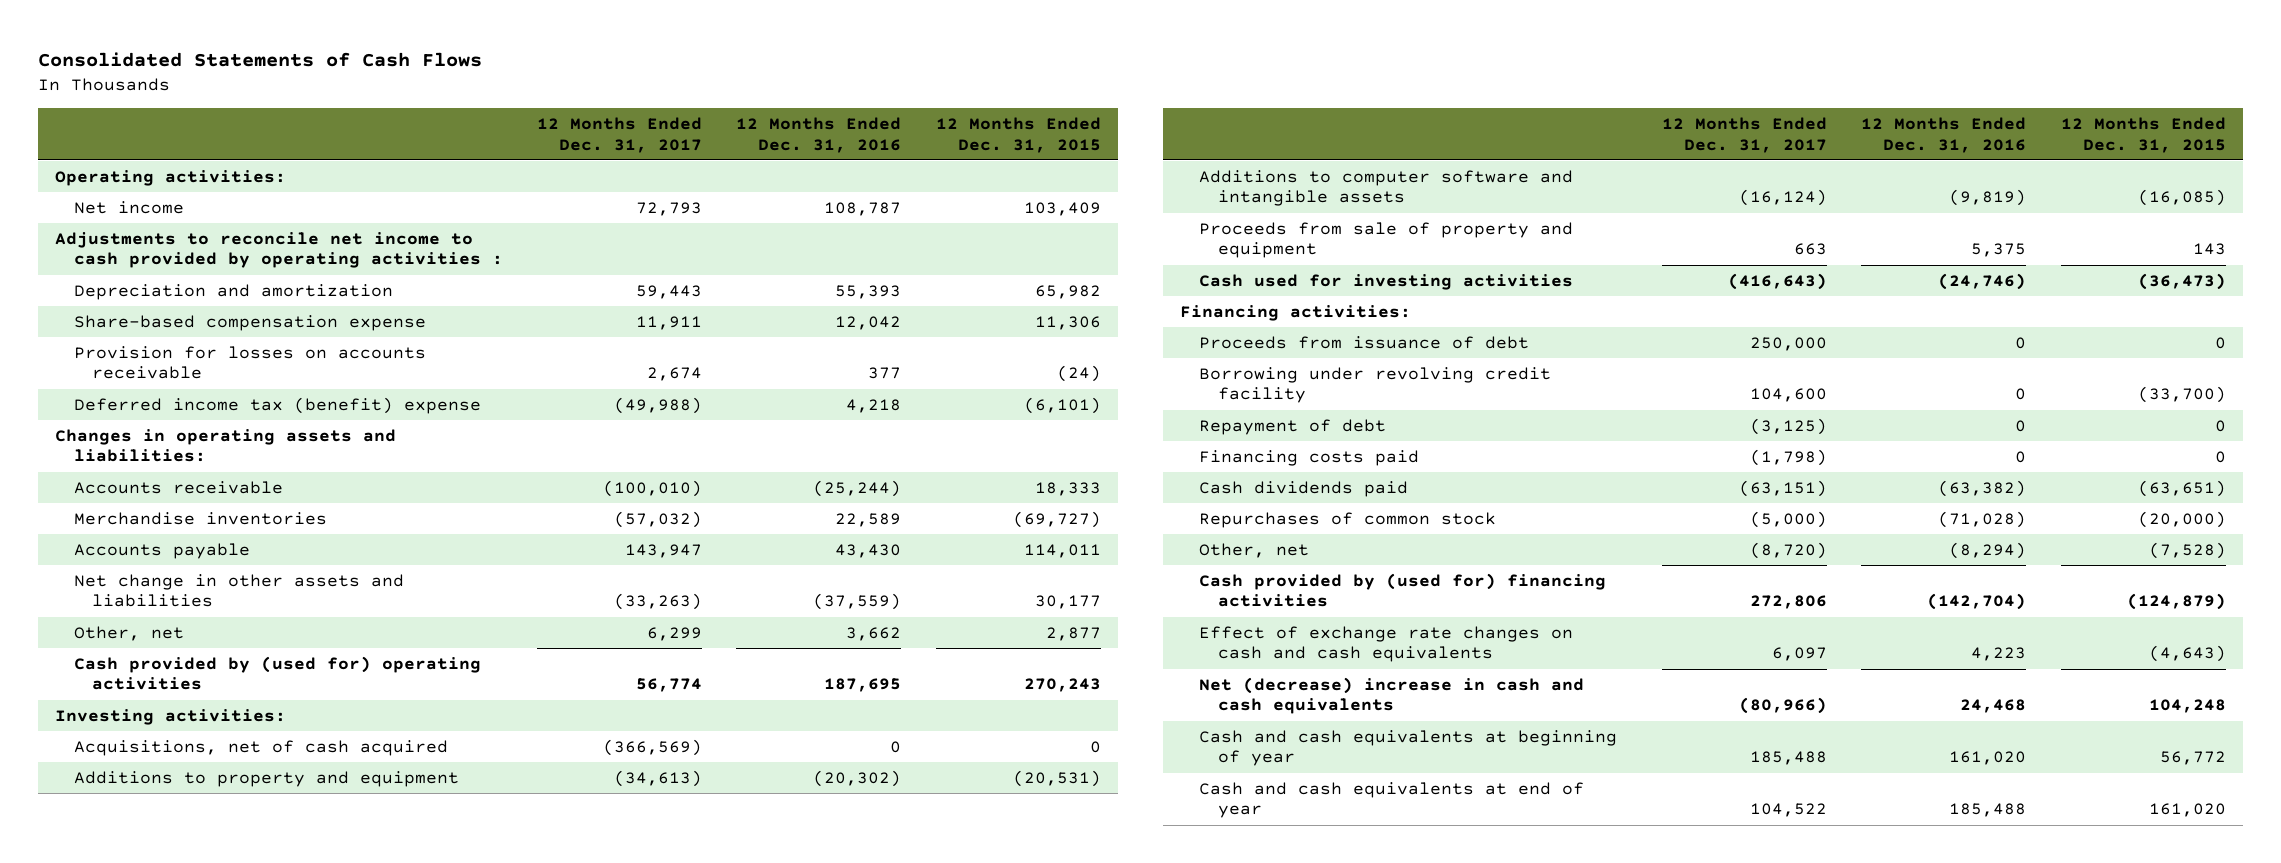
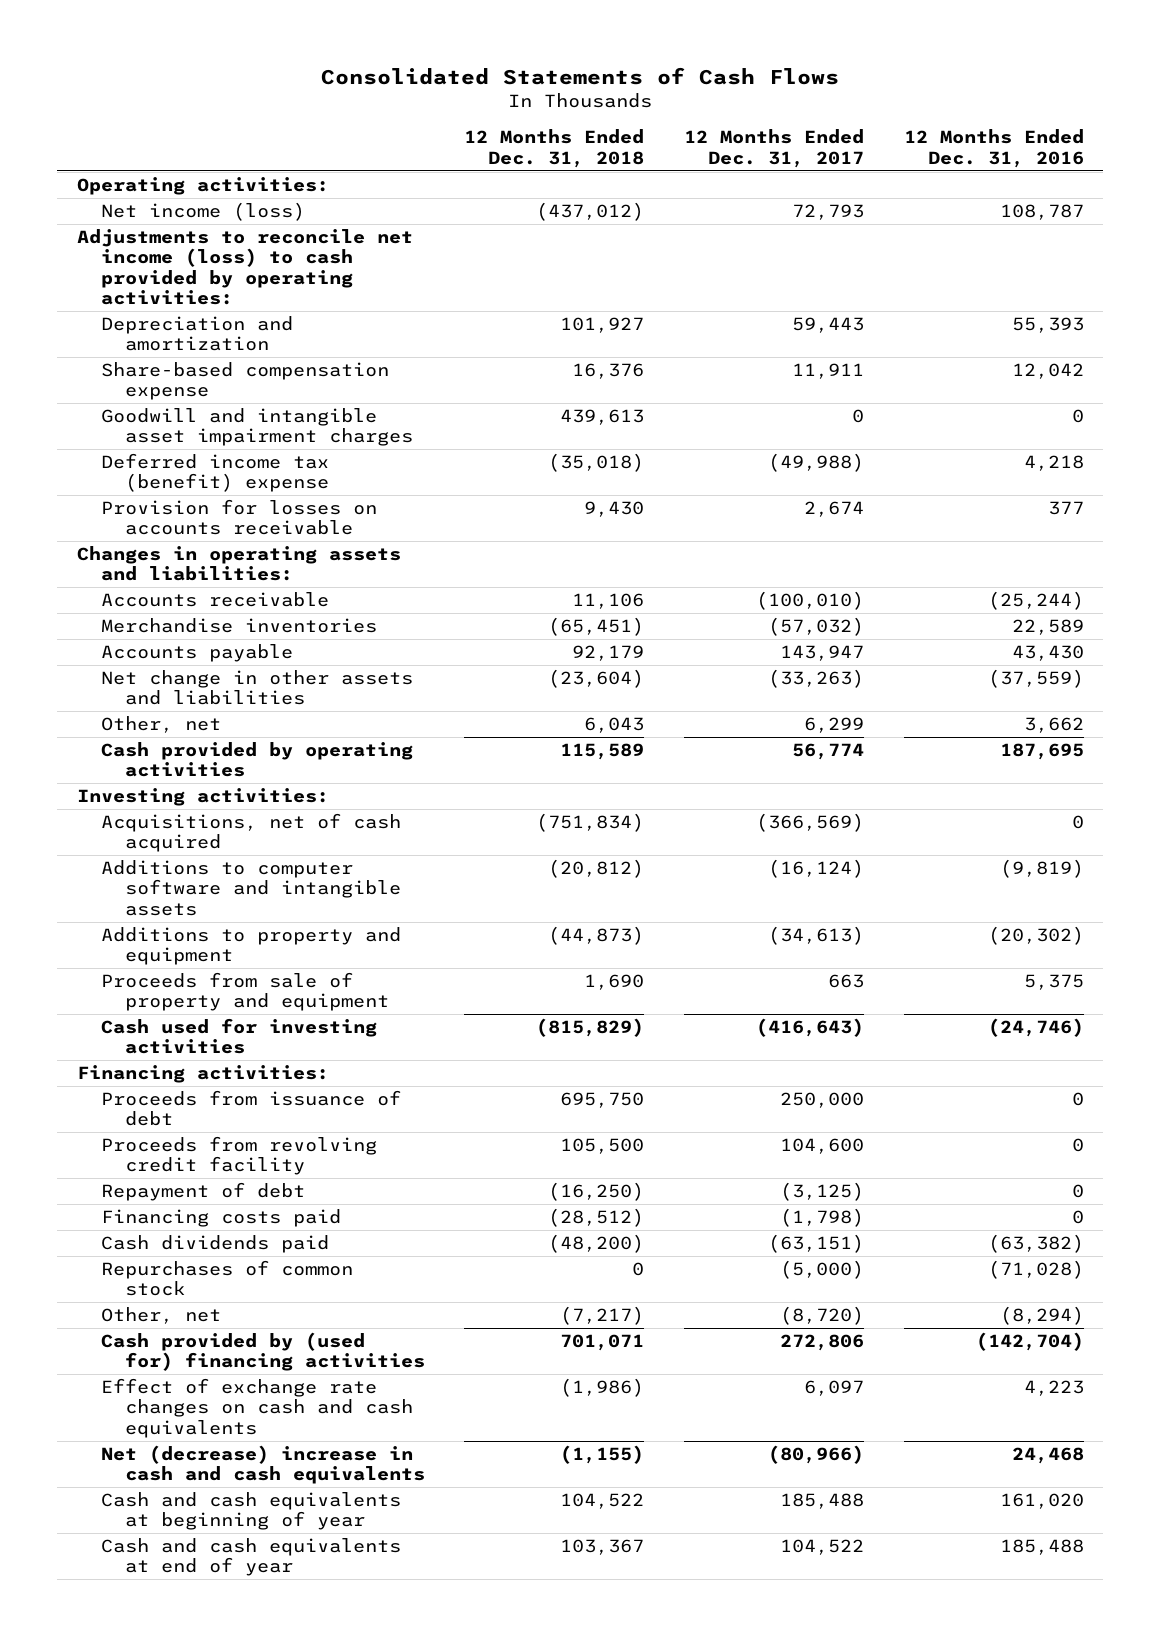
[935,116,1101,153] 12 Months Ended Dec. 31, 2015 -> none
none -> [464,129,645,168] 12 Months Ended Dec. 31, 2018
[73,200,184,214] Net income -> [100,202,305,222] Net income (loss)
[55,231,503,269] Adjustments to reconcile net income to cash provided by operating activities : -> [76,229,413,306] Adjustments to reconcile net income (loss) to cash provided by operating activities:
none -> [100,408,413,447] Goodwill and intangible asset impairment charges
[73,345,426,380] Provision for losses on accounts receivable -> [100,499,377,536] Provision for losses on accounts receivable
[73,655,481,691] Cash provided by (used for) operating activities -> [100,742,413,778] Cash provided by operating activities
[73,770,459,787] Additions to property and equipment -> [100,927,401,966] Additions to property and equipment
[1198,366,1551,404] Borrowing under revolving credit facility -> [100,1136,377,1176] Proceeds from revolving credit facility

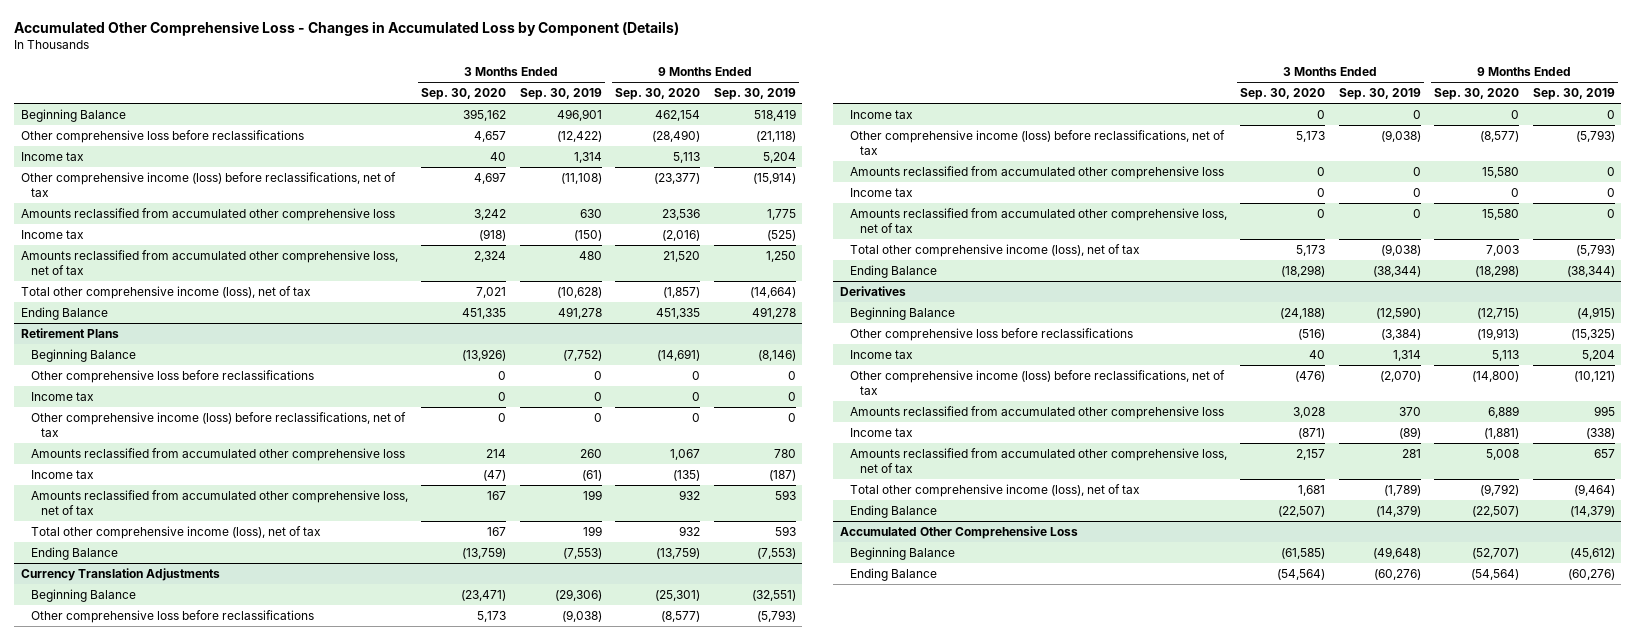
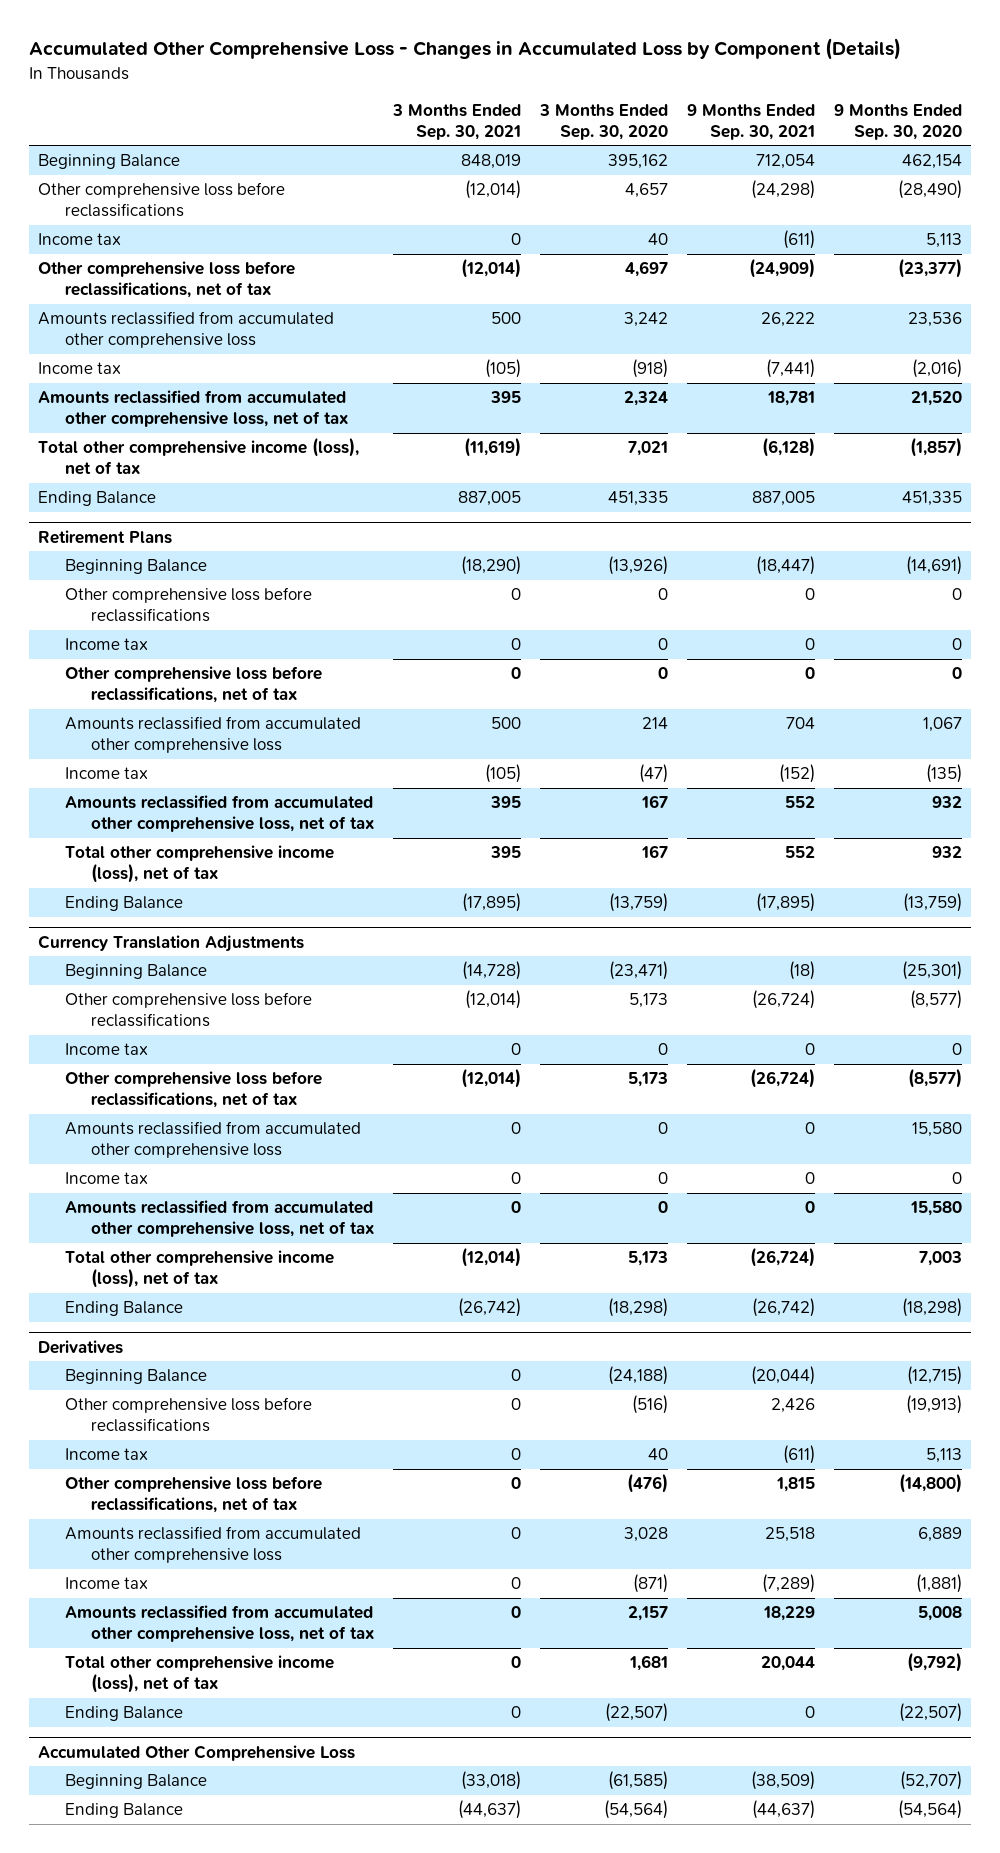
[519,88,602,101] Sep. 30, 2019 -> none
[713,88,796,101] Sep. 30, 2019 -> none
none -> [391,104,521,140] 3 Months Ended Sep. 30, 2021
none -> [686,104,815,140] 9 Months Ended Sep. 30, 2021
[20,171,396,197] Other comprehensive income (loss) before reclassifications, net of tax -> [38,261,296,298] Other comprehensive loss before reclassifications, net of tax
[30,411,406,437] Other comprehensive income (loss) before reclassifications, net of tax -> [64,666,322,703] Other comprehensive loss before reclassifications, net of tax
[849,129,1225,155] Other comprehensive income (loss) before reclassifications, net of tax -> [64,1071,322,1108] Other comprehensive loss before reclassifications, net of tax
[849,369,1225,395] Other comprehensive income (loss) before reclassifications, net of tax -> [64,1476,322,1513] Other comprehensive loss before reclassifications, net of tax

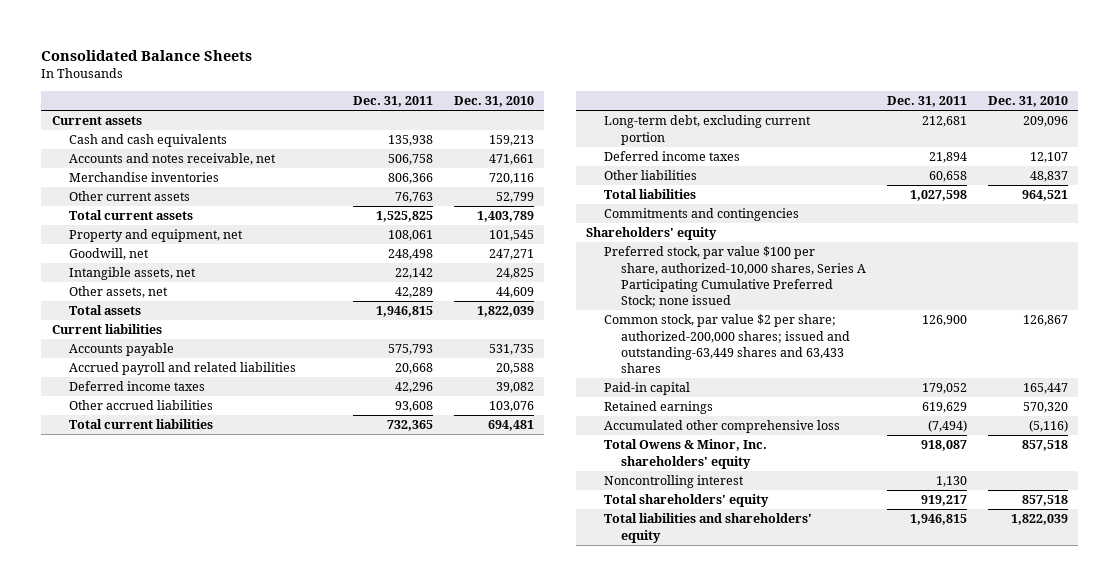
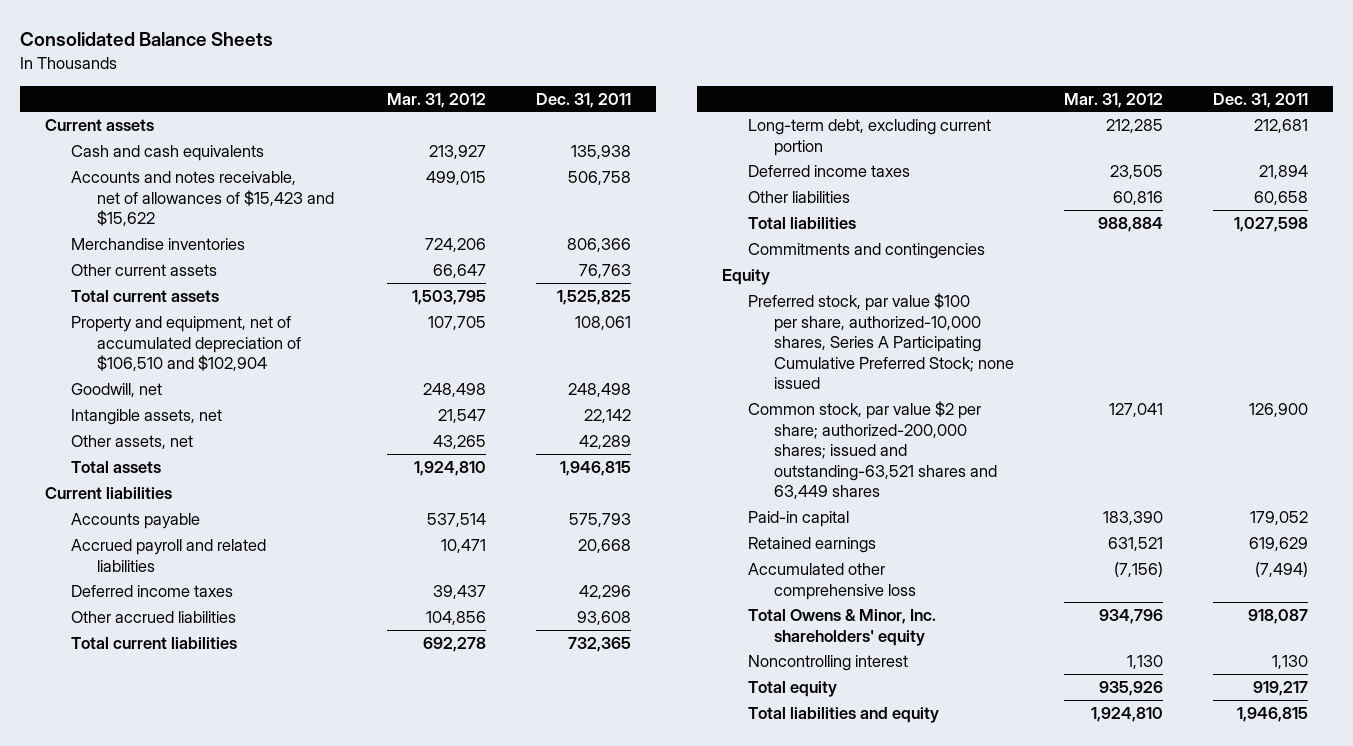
[453,96,534,108] Dec. 31, 2010 -> none
none -> [387,92,487,108] Mar. 31, 2012
[69,153,277,166] Accounts and notes receivable, net -> [71,171,335,227] Accounts and notes receivable, net of allowances of $15,423 and $15,622
[69,229,244,243] Property and equipment, net -> [71,316,302,372] Property and equipment, net of accumulated depreciation of $106,510 and $102,904
[586,227,718,241] Shareholders' equity -> [722,269,771,286] Equity
[603,314,851,374] Common stock, par value $2 per share; authorized-200,000 shares; issued and outstanding-63,449 shares and 63,433 shares -> [748,401,998,500] Common stock, par value $2 per share; authorized-200,000 shares; issued and outstanding-63,521 shares and 63,449 shares
[603,494,769,508] Total shareholders' equity -> [748,681,838,698] Total equity
[603,513,812,543] Total liabilities and shareholders' equity -> [748,707,940,724] Total liabilities and equity

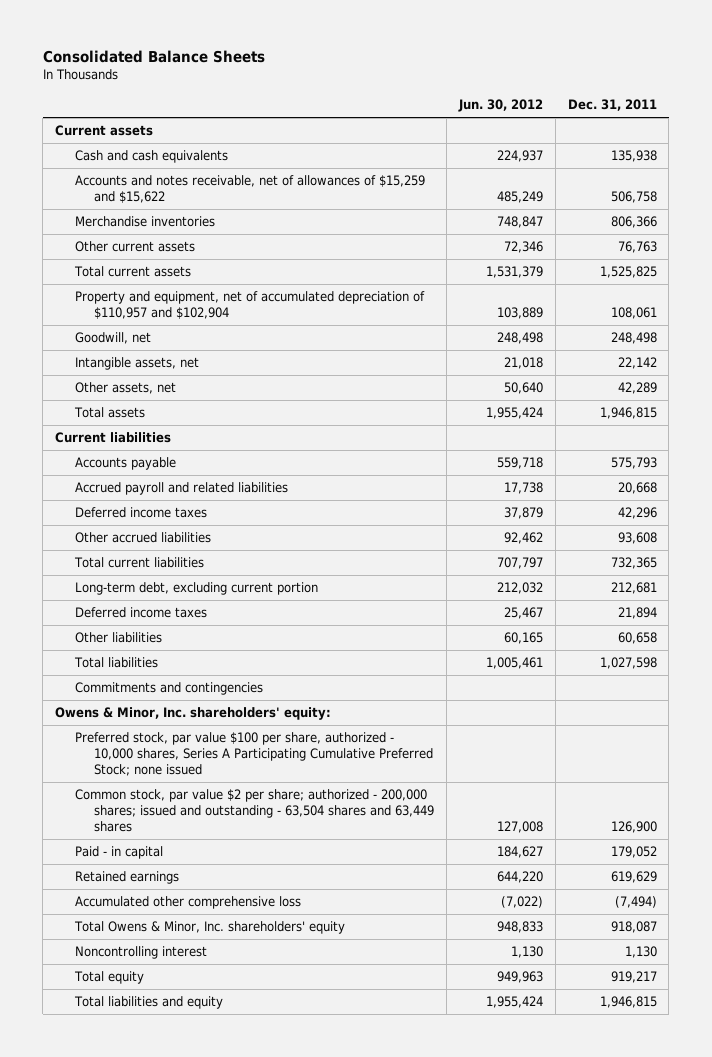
[387,92,487,108] Mar. 31, 2012 -> none
none -> [457,99,543,113] Jun. 30, 2012
[71,171,335,227] Accounts and notes receivable, net of allowances of $15,423 and $15,622 -> [74,175,425,204] Accounts and notes receivable, net of allowances of $15,259 and $15,622
[71,316,302,372] Property and equipment, net of accumulated depreciation of $106,510 and $102,904 -> [74,291,425,320] Property and equipment, net of accumulated depreciation of $110,957 and $102,904
[722,269,771,286] Equity -> [55,707,332,721] Owens & Minor, Inc. shareholders' equity:
[748,293,1015,390] Preferred stock, par value $100 per share, authorized-10,000 shares, Series A Participating Cumulative Preferred Stock; none issued -> [74,732,433,777] Preferred stock, par value $100 per share, authorized - 10,000 shares, Series A Participating Cumulative Preferred Stock; none issued
[748,401,998,500] Common stock, par value $2 per share; authorized-200,000 shares; issued and outstanding-63,521 shares and 63,449 shares -> [74,789,434,833] Common stock, par value $2 per share; authorized - 200,000 shares; issued and outstanding - 63,504 shares and 63,449 shares
[748,511,850,528] Paid-in capital -> [74,846,163,860] Paid - in capital

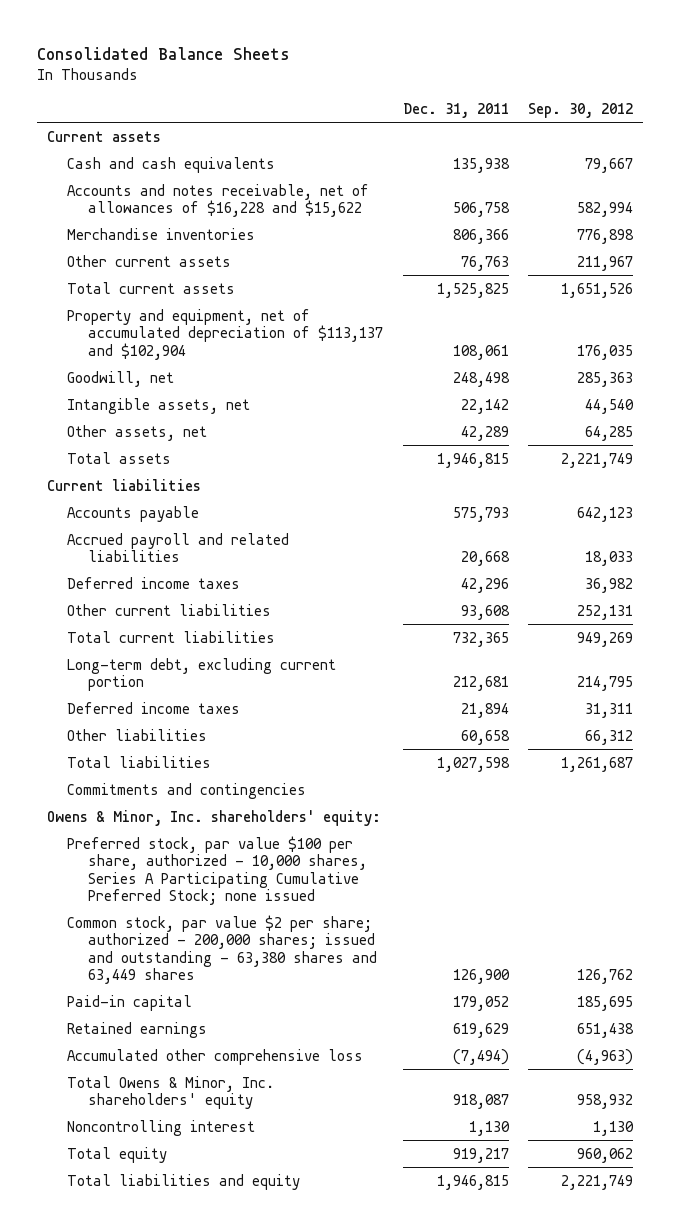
[457,99,543,113] Jun. 30, 2012 -> none
none -> [528,102,634,118] Sep. 30, 2012
[74,175,425,204] Accounts and notes receivable, net of allowances of $15,259 and $15,622 -> [67,183,370,218] Accounts and notes receivable, net of allowances of $16,228 and $15,622
[74,291,425,320] Property and equipment, net of accumulated depreciation of $110,957 and $102,904 -> [67,308,384,360] Property and equipment, net of accumulated depreciation of $113,137 and $102,904
[74,532,211,544] Other accrued liabilities -> [67,603,272,616] Other current liabilities
[74,789,434,833] Common stock, par value $2 per share; authorized - 200,000 shares; issued and outstanding - 63,504 shares and 63,449 shares -> [67,914,378,985] Common stock, par value $2 per share; authorized - 200,000 shares; issued and outstanding - 63,380 shares and 63,449 shares
[74,846,163,860] Paid - in capital -> [67,994,193,1011] Paid-in capital

